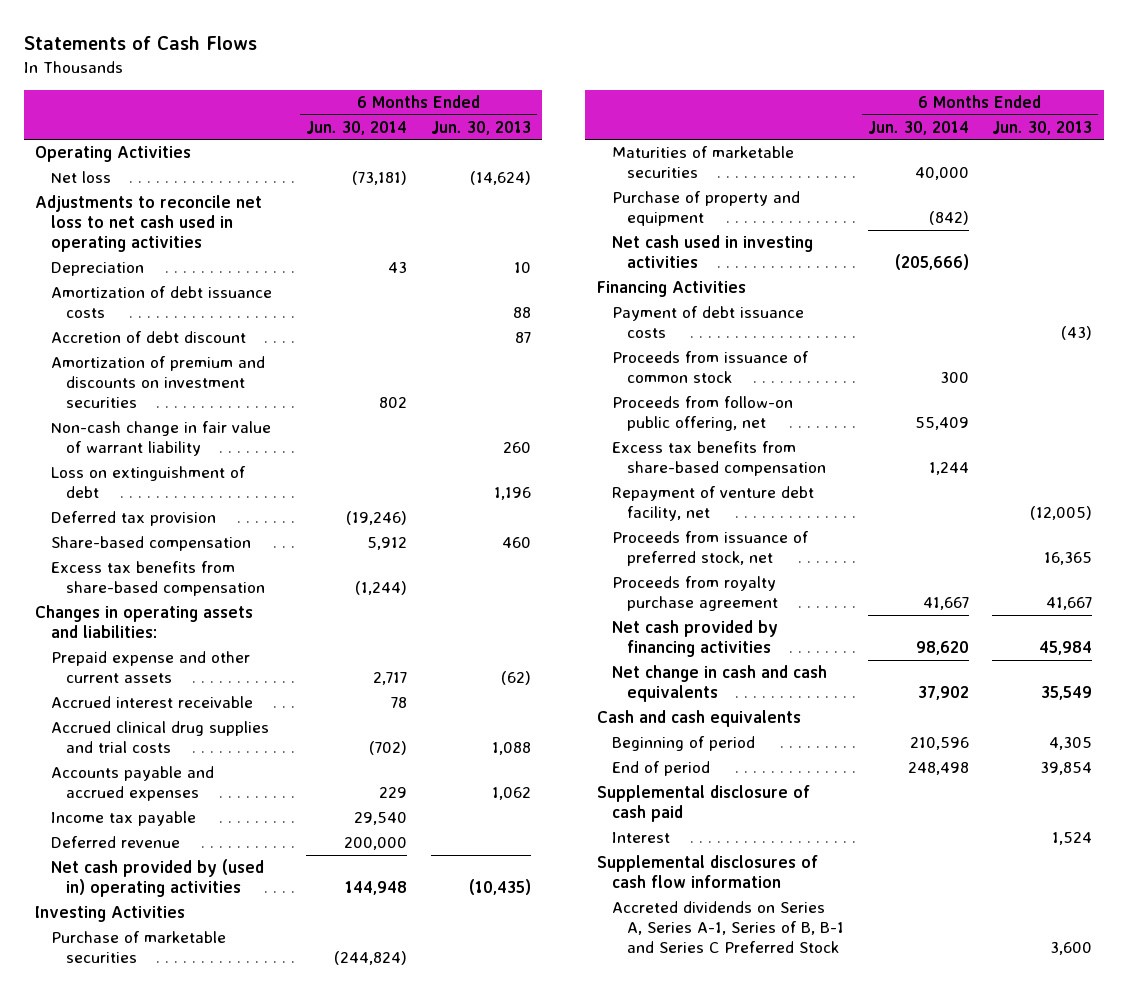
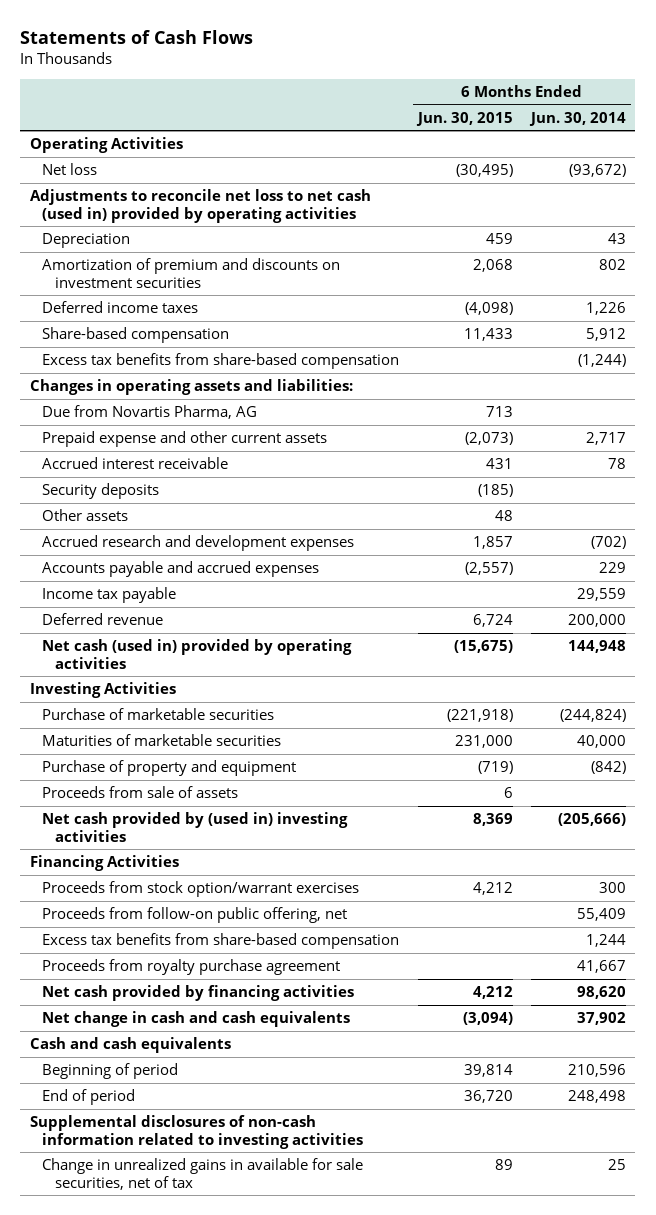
[430,120,531,135] Jun. 30, 2013 -> none
none -> [415,111,513,126] Jun. 30, 2015
[352,171,408,186] (73,181) -> [569,164,627,178] (93,672)
[35,195,263,253] Adjustments to reconcile net loss to net cash used in operating activities -> [29,189,371,223] Adjustments to reconcile net loss to net cash (used in) provided by operating activities
[50,286,272,319] Amortization of debt issuance costs -> none
[50,331,246,344] Accretion of debt discount -> none
[50,421,271,457] Non-cash change in fair value of warrant liability -> none
[50,466,246,499] Loss on extinguishment of debt -> none
[50,511,216,527] Deferred tax provision -> [42,301,199,314] Deferred income taxes
[346,511,408,526] (19,246) -> [586,302,627,316] 1,226
none -> [42,405,258,420] Due from Novartis Pharma, AG
[50,721,269,754] Accrued clinical drug supplies and trial costs -> none
none -> [42,483,160,500] Security deposits
none -> [42,509,129,522] Other assets
none -> [42,535,355,552] Accrued research and development expenses
[354,812,408,826] 29,540 -> [577,588,627,602] 29,559
[50,859,264,898] Net cash provided by (used in) operating activities -> [42,639,353,669] Net cash (used in) provided by operating activities
none -> [42,786,239,799] Proceeds from sale of assets
[611,235,813,269] Net cash used in investing activities -> [42,812,349,842] Net cash provided by (used in) investing activities
[611,306,804,339] Payment of debt issuance costs -> none
[611,351,809,384] Proceeds from issuance of common stock -> none
none -> [42,881,360,898] Proceeds from stock option/warrant exercises
[611,486,814,522] Repayment of venture debt facility, net -> none
[611,531,809,567] Proceeds from issuance of preferred stock, net -> none
[596,785,810,823] Supplemental disclosure of cash paid -> none
[611,832,670,844] Interest -> none
[596,855,818,889] Supplemental disclosures of cash flow information -> none
[611,901,845,954] Accreted dividends on Series A, Series A-1, Series of B, B-1 and Series C Preferred Stock -> none
none -> [29,1115,364,1149] Supplemental disclosures of non-cash information related to investing activities
none -> [42,1158,364,1190] Change in unrealized gains in available for sale securities, net of tax

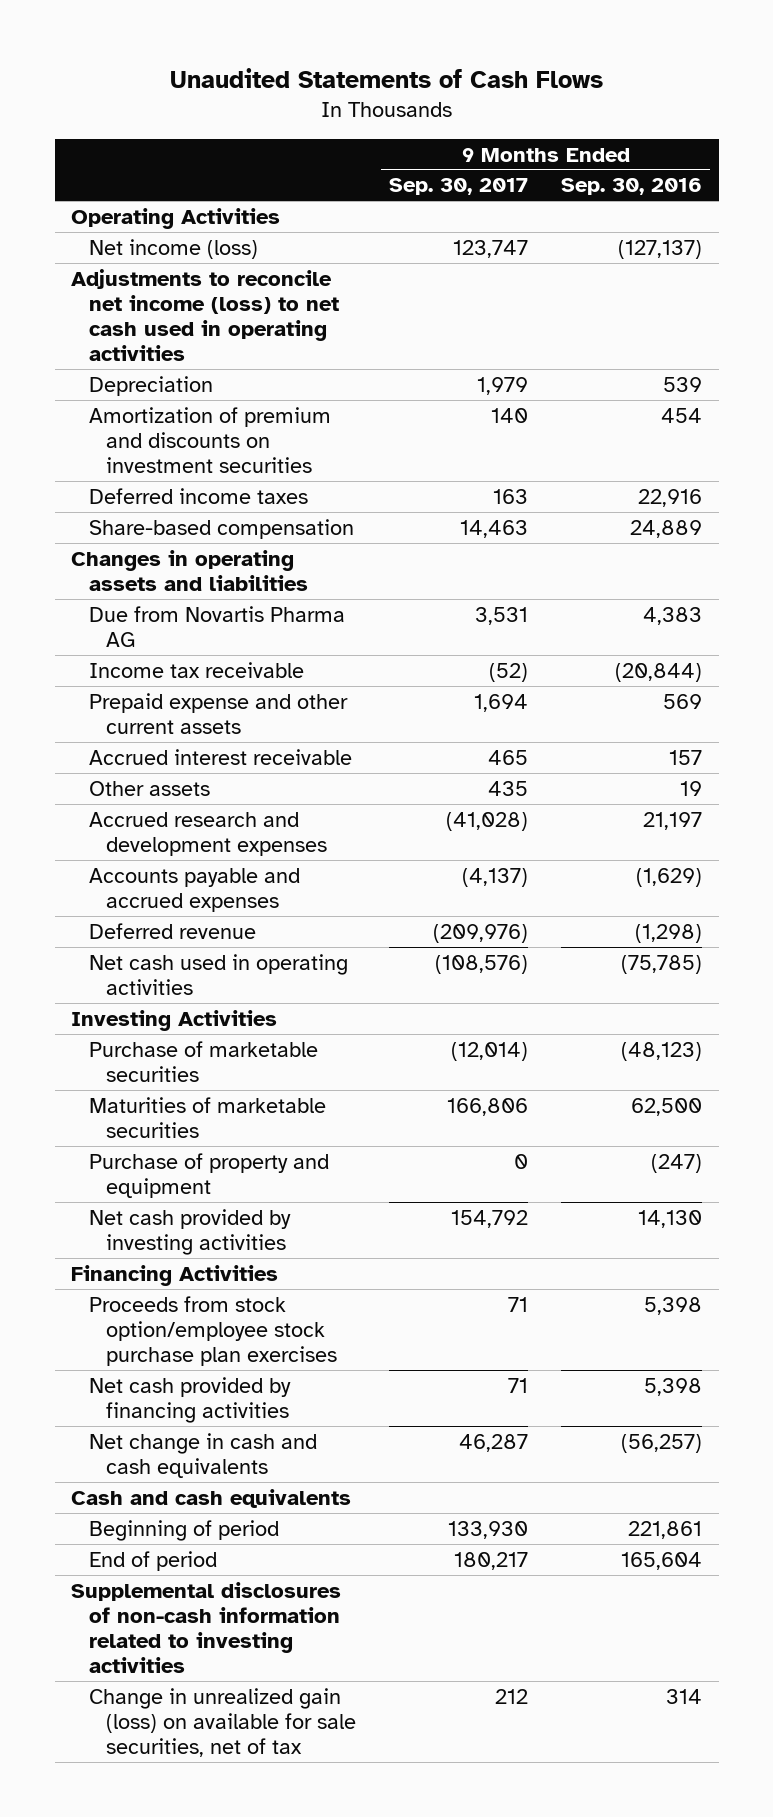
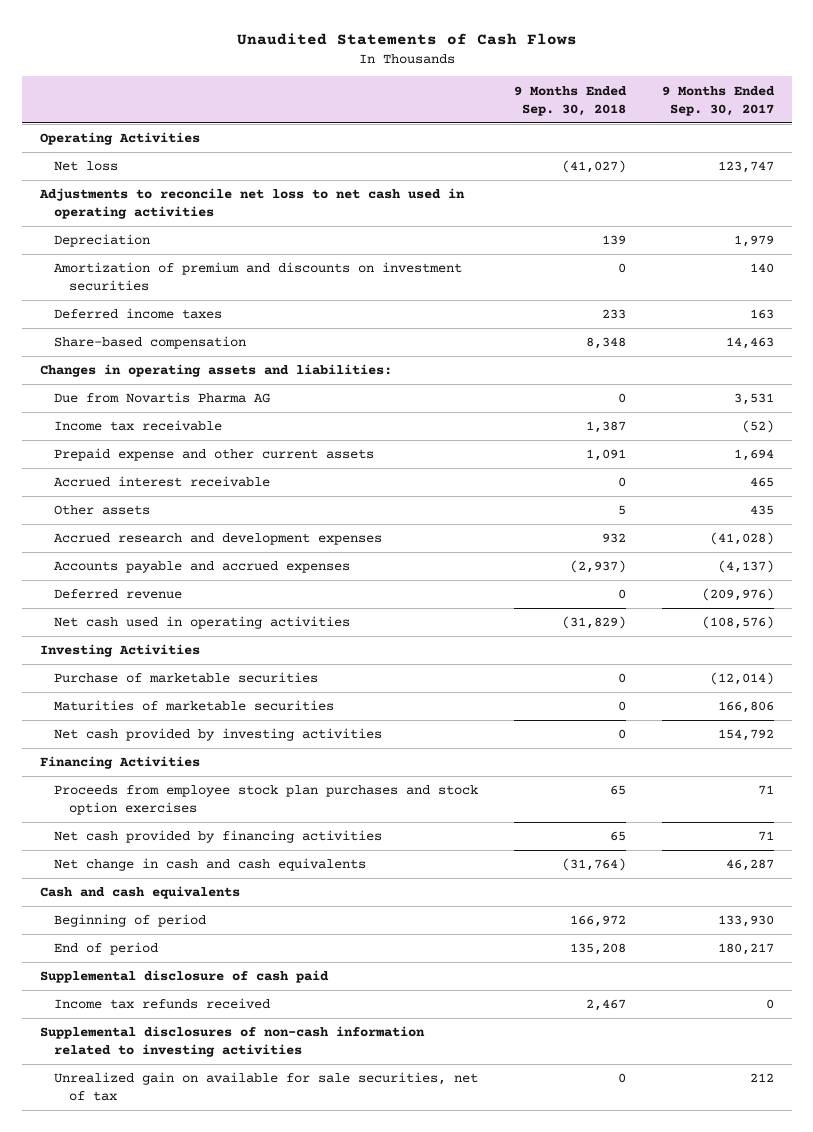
[561,178,703,196] Sep. 30, 2016 -> none
none -> [513,85,627,116] 9 Months Ended Sep. 30, 2018
[88,238,258,259] Net income (loss) -> [54,161,119,172] Net loss
[71,268,339,362] Adjustments to reconcile net income (loss) to net cash used in operating activities -> [38,188,465,220] Adjustments to reconcile net loss to net cash used in operating activities
[71,549,308,591] Changes in operating assets and liabilities -> [39,364,392,378] Changes in operating assets and liabilities:
[88,1152,329,1198] Purchase of property and equipment -> none
[88,1295,338,1367] Proceeds from stock option/employee stock purchase plan exercises -> [54,785,479,816] Proceeds from employee stock plan purchases and stock option exercises
none -> [39,970,329,984] Supplemental disclosure of cash paid
none -> [54,998,271,1010] Income tax refunds received
[88,1687,357,1758] Change in unrealized gain (loss) on available for sale securities, net of tax -> [54,1072,479,1102] Unrealized gain on available for sale securities, net of tax

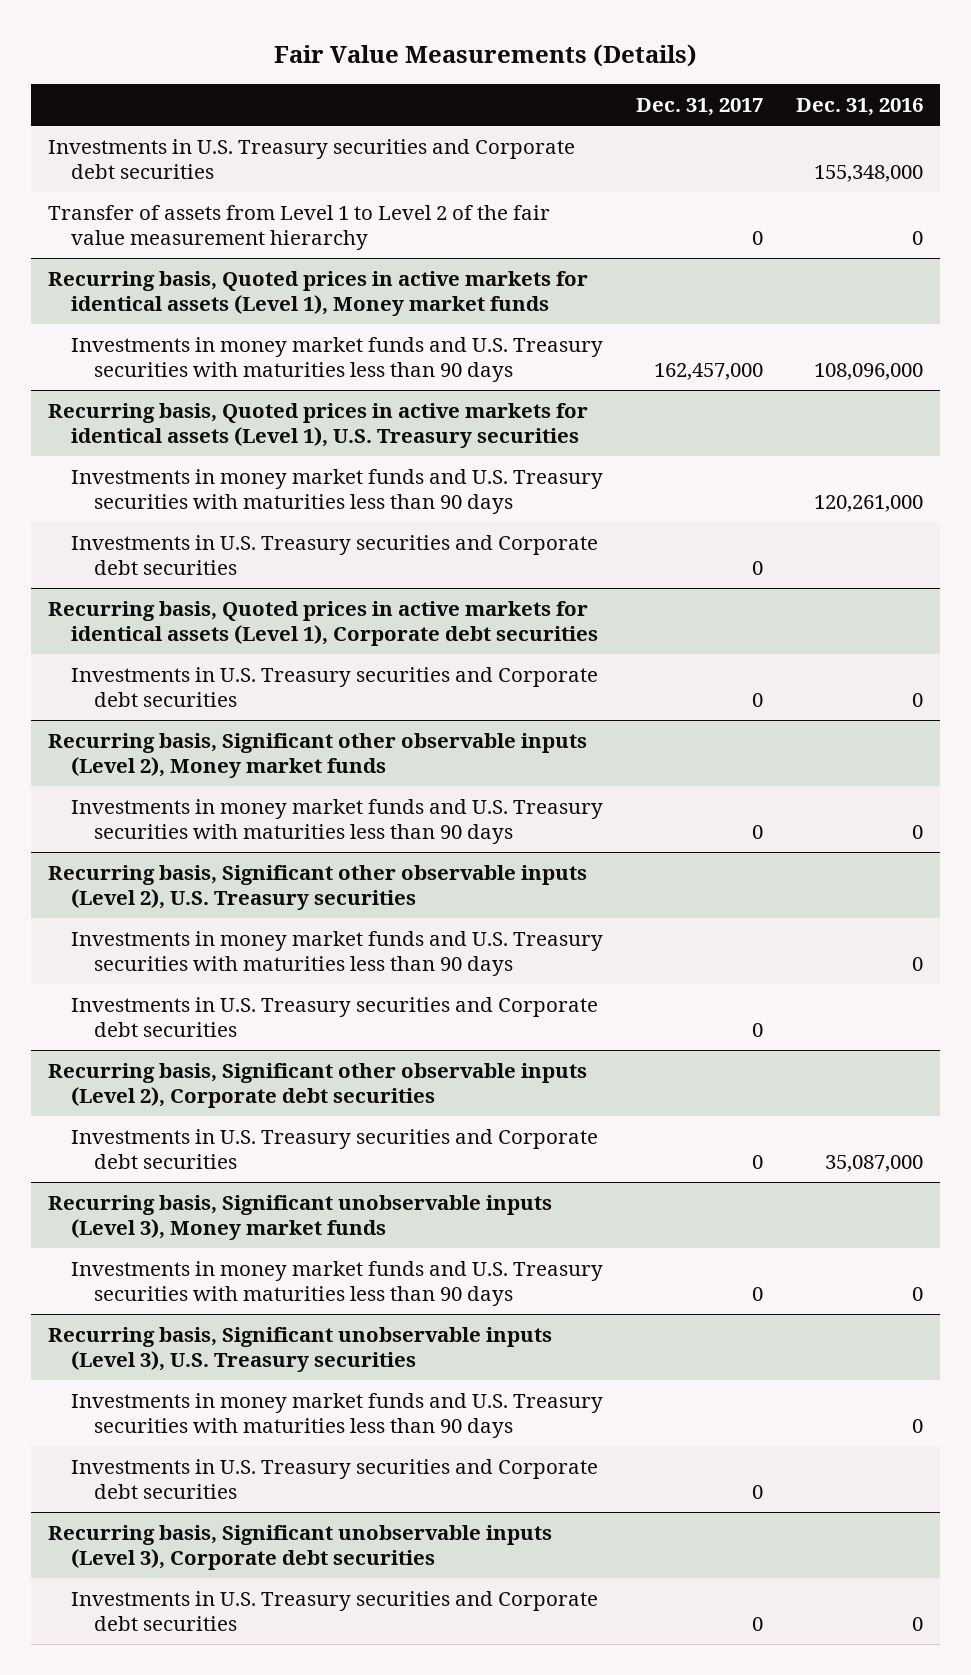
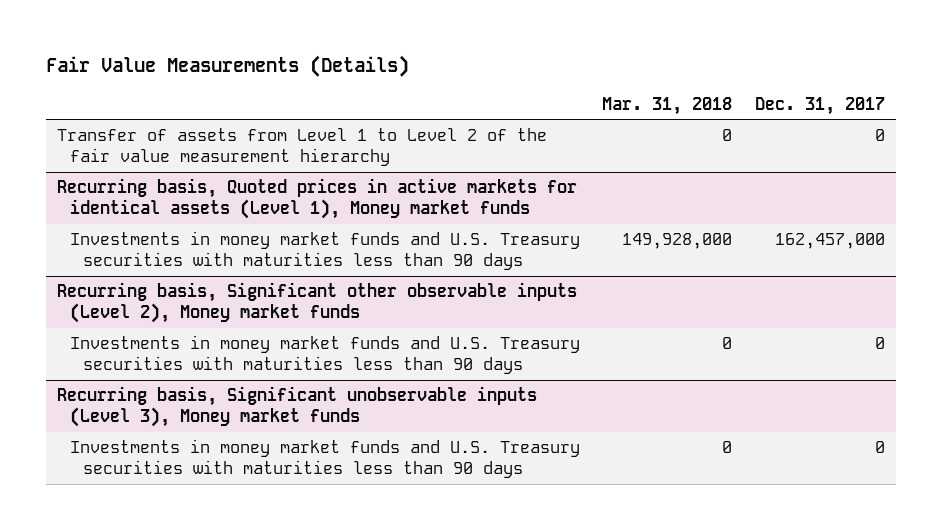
[796,97,924,116] Dec. 31, 2016 -> none
none -> [602,96,733,115] Mar. 31, 2018
[47,138,575,179] Investments in U.S. Treasury securities and Corporate debt securities -> none
[47,402,588,448] Recurring basis, Quoted prices in active markets for identical assets (Level 1), U.S. Treasury securities -> none
[70,468,603,514] Investments in money market funds and U.S. Treasury securities with maturities less than 90 days -> none
[70,534,598,575] Investments in U.S. Treasury securities and Corporate debt securities -> none
[47,600,598,646] Recurring basis, Quoted prices in active markets for identical assets (Level 1), Corporate debt securities -> none
[70,666,598,707] Investments in U.S. Treasury securities and Corporate debt securities -> none
[47,864,587,910] Recurring basis, Significant other observable inputs (Level 2), U.S. Treasury securities -> none
[70,930,603,976] Investments in money market funds and U.S. Treasury securities with maturities less than 90 days -> none
[70,996,598,1037] Investments in U.S. Treasury securities and Corporate debt securities -> none
[47,1062,587,1108] Recurring basis, Significant other observable inputs (Level 2), Corporate debt securities -> none
[70,1128,598,1169] Investments in U.S. Treasury securities and Corporate debt securities -> none
[47,1326,552,1372] Recurring basis, Significant unobservable inputs (Level 3), U.S. Treasury securities -> none
[70,1392,603,1438] Investments in money market funds and U.S. Treasury securities with maturities less than 90 days -> none
[70,1458,598,1499] Investments in U.S. Treasury securities and Corporate debt securities -> none
[47,1524,552,1570] Recurring basis, Significant unobservable inputs (Level 3), Corporate debt securities -> none
[70,1590,598,1631] Investments in U.S. Treasury securities and Corporate debt securities -> none

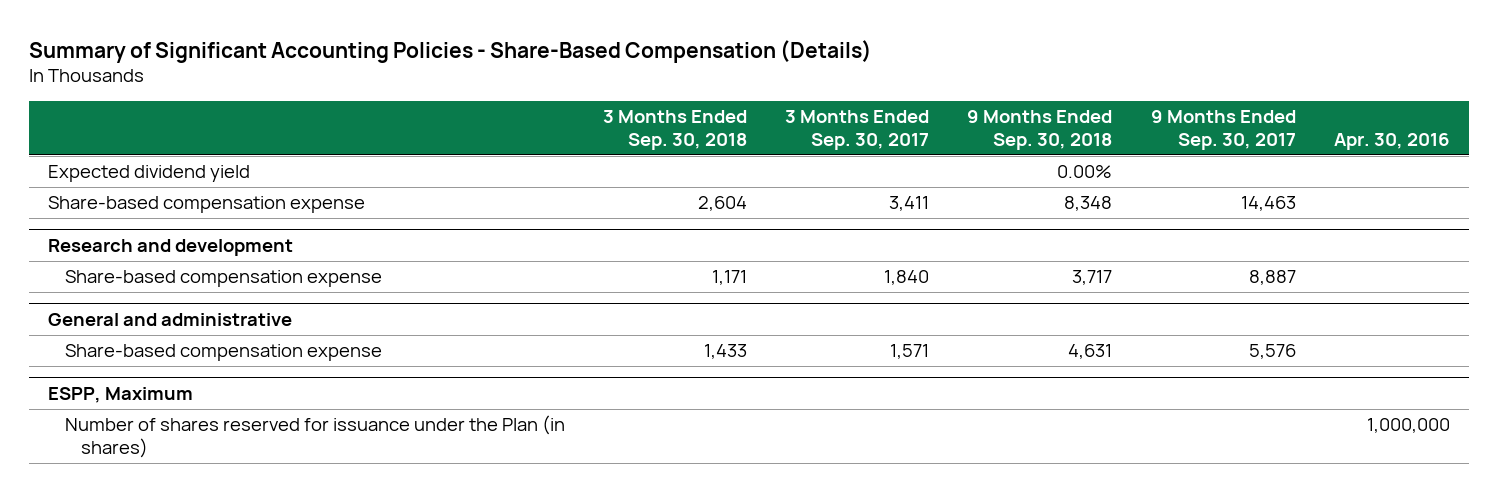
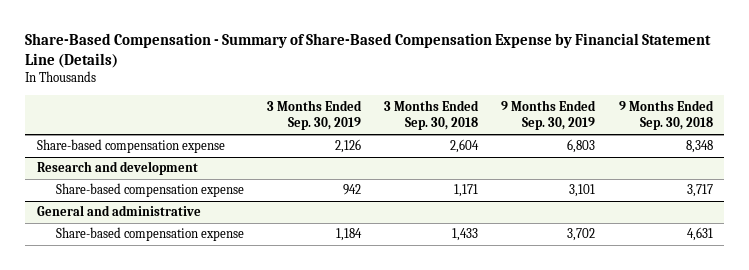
[29,39,873,63] Summary of Significant Accounting Policies - Share-Based Compensation (Details) -> [24,32,711,68] Share-Based Compensation - Summary of Share-Based Compensation Expense by Financial Statement Line (Details)
[785,110,930,150] 3 Months Ended Sep. 30, 2017 -> none
[1150,110,1296,150] 9 Months Ended Sep. 30, 2017 -> none
[1333,132,1450,150] Apr. 30, 2016 -> none
none -> [267,99,363,131] 3 Months Ended Sep. 30, 2019
none -> [501,99,597,131] 9 Months Ended Sep. 30, 2019
[48,165,251,183] Expected dividend yield -> none
[48,386,194,403] ESPP, Maximum -> none
[64,415,565,458] Number of shares reserved for issuance under the Plan (in shares) -> none

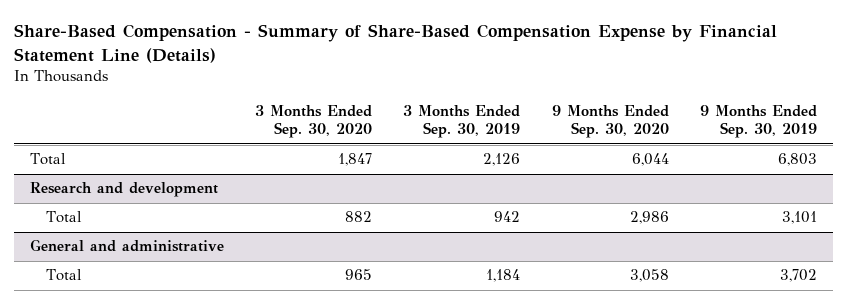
[384,99,480,131] 3 Months Ended Sep. 30, 2018 -> none
[618,99,714,131] 9 Months Ended Sep. 30, 2018 -> none
none -> [255,104,373,139] 3 Months Ended Sep. 30, 2020
none -> [551,104,669,139] 9 Months Ended Sep. 30, 2020
[36,139,225,154] Share-based compensation expense -> [29,153,66,166] Total
[55,183,244,198] Share-based compensation expense -> [46,211,83,224] Total
[55,227,244,242] Share-based compensation expense -> [46,269,83,282] Total

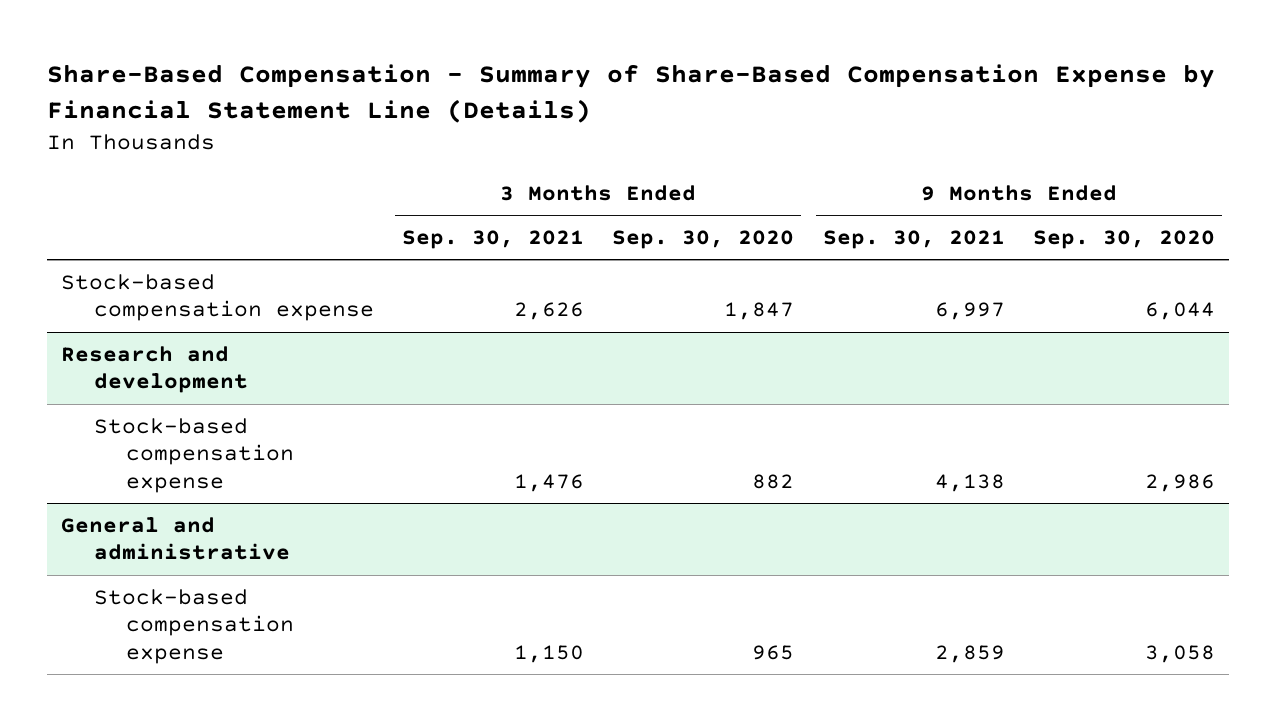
[403,104,521,139] 3 Months Ended Sep. 30, 2019 -> none
[700,104,818,139] 9 Months Ended Sep. 30, 2019 -> none
none -> [401,230,584,250] Sep. 30, 2021
none -> [822,230,1005,250] Sep. 30, 2021
[29,153,66,166] Total -> [60,273,374,322] Stock-based compensation expense
[46,211,83,224] Total -> [93,417,295,493] Stock-based compensation expense
[46,269,83,282] Total -> [93,588,295,664] Stock-based compensation expense

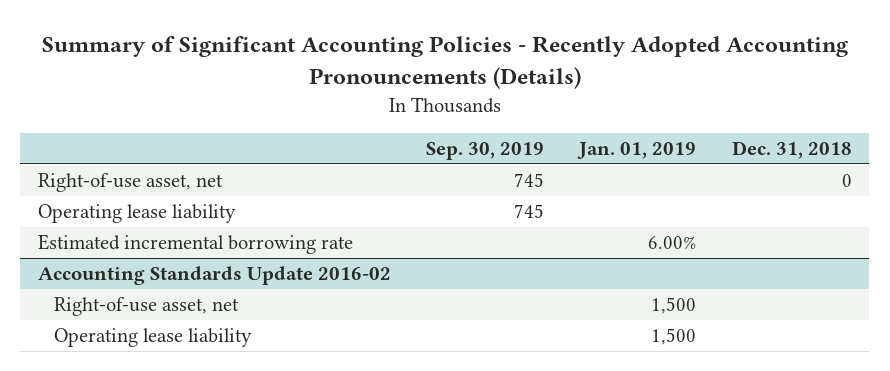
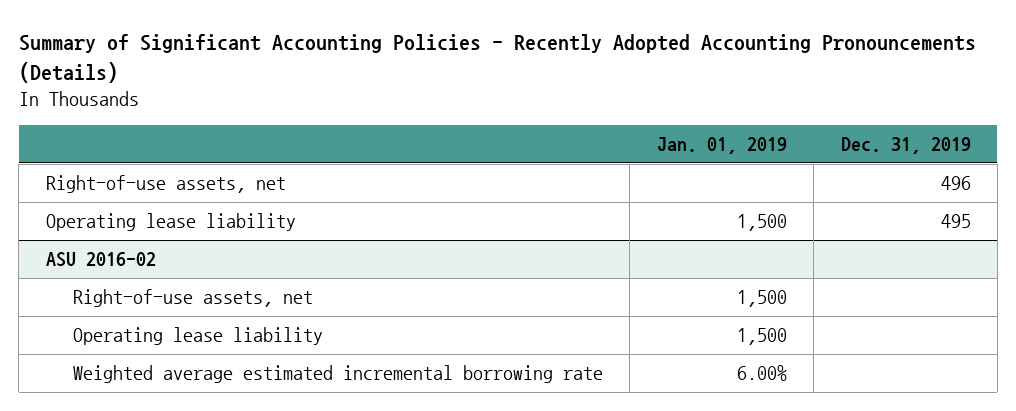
[426,141,545,160] Sep. 30, 2019 -> none
[731,140,852,159] Dec. 31, 2018 -> none
none -> [840,136,971,154] Dec. 31, 2019
[38,204,237,224] Operating lease liability -> none
[38,234,354,255] Estimated incremental borrowing rate -> none
[38,266,392,286] Accounting Standards Update 2016-02 -> none
[53,297,239,317] Right-of-use asset, net -> none
[38,173,224,193] Right-of-use asset, net -> [45,175,286,194] Right-of-use assets, net
none -> [45,252,156,268] ASU 2016-02
none -> [73,289,314,308] Right-of-use assets, net
none -> [73,327,324,346] Operating lease liability
none -> [73,365,604,384] Weighted average estimated incremental borrowing rate

